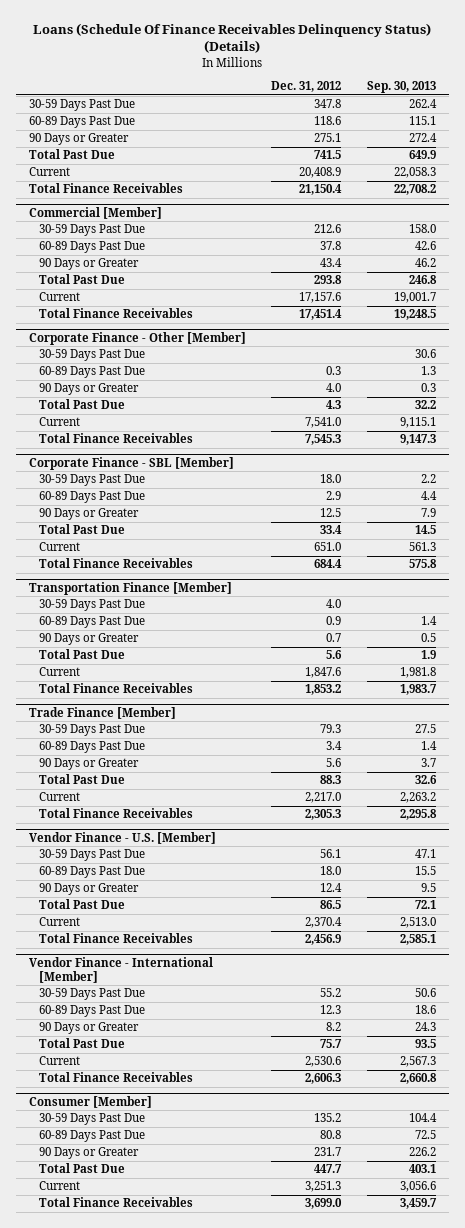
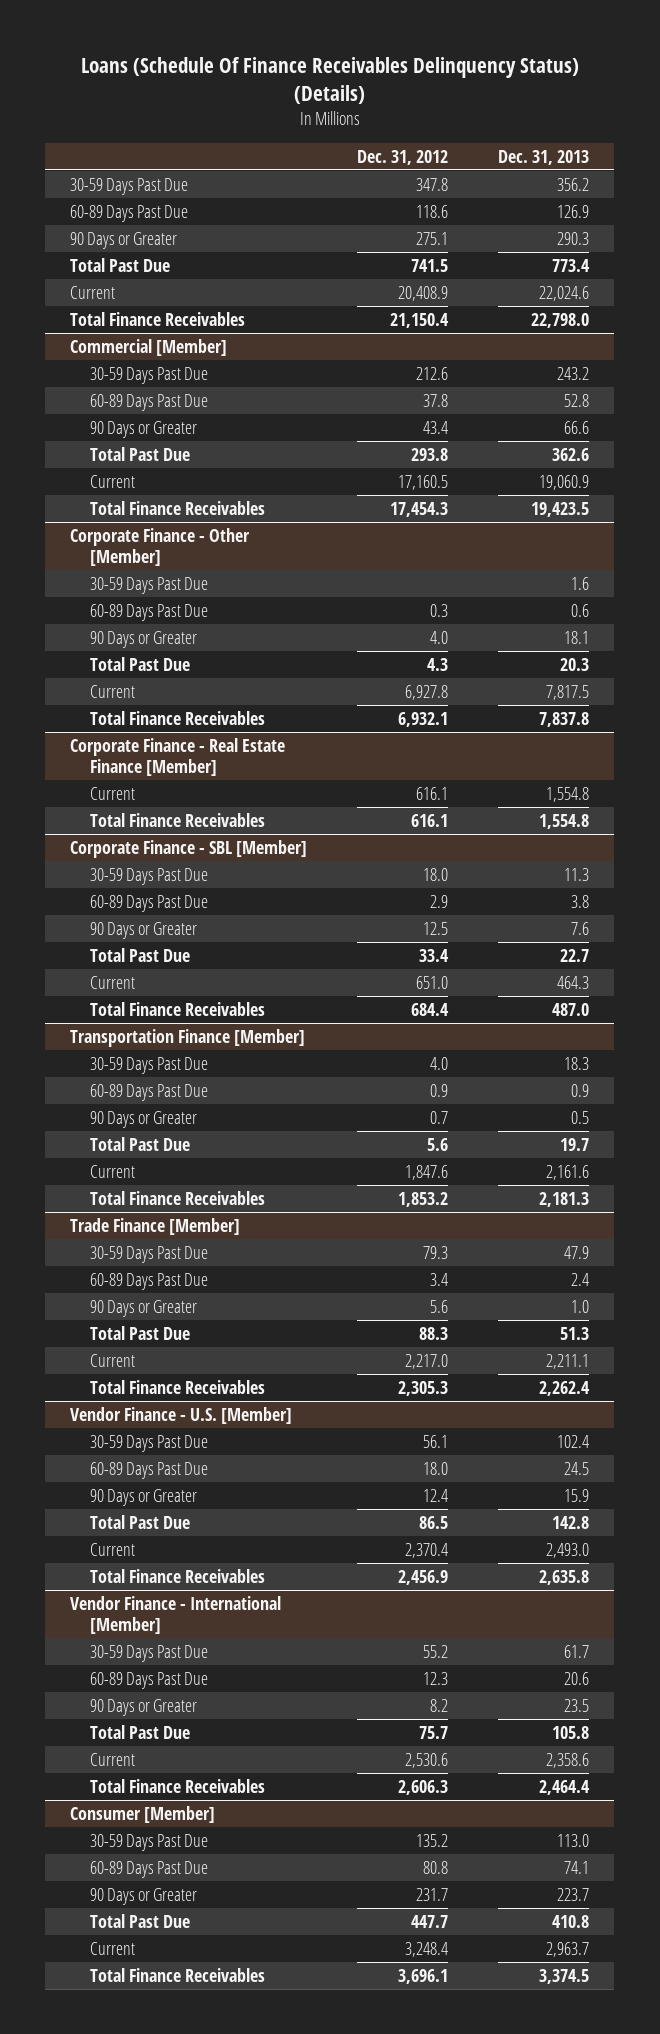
[366,81,436,94] Sep. 30, 2013 -> none
none -> [498,149,590,165] Dec. 31, 2013
[299,292,342,304] 17,157.6 -> [398,474,449,490] 17,160.5
[299,309,343,321] 17,451.4 -> [390,501,449,517] 17,454.3
[305,417,342,429] 7,541.0 -> [405,684,449,700] 6,927.8
[305,434,342,446] 7,545.3 -> [398,711,449,727] 6,932.1
none -> [70,737,286,776] Corporate Finance - Real Estate Finance [Member]
none -> [90,786,136,800] Current
none -> [90,812,266,827] Total Finance Receivables
[305,1181,342,1193] 3,251.3 -> [405,1941,449,1957] 3,248.4
[305,1198,343,1210] 3,699.0 -> [398,1968,449,1984] 3,696.1

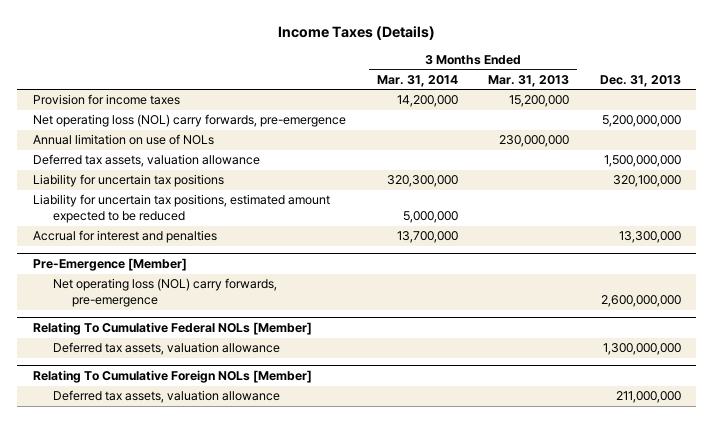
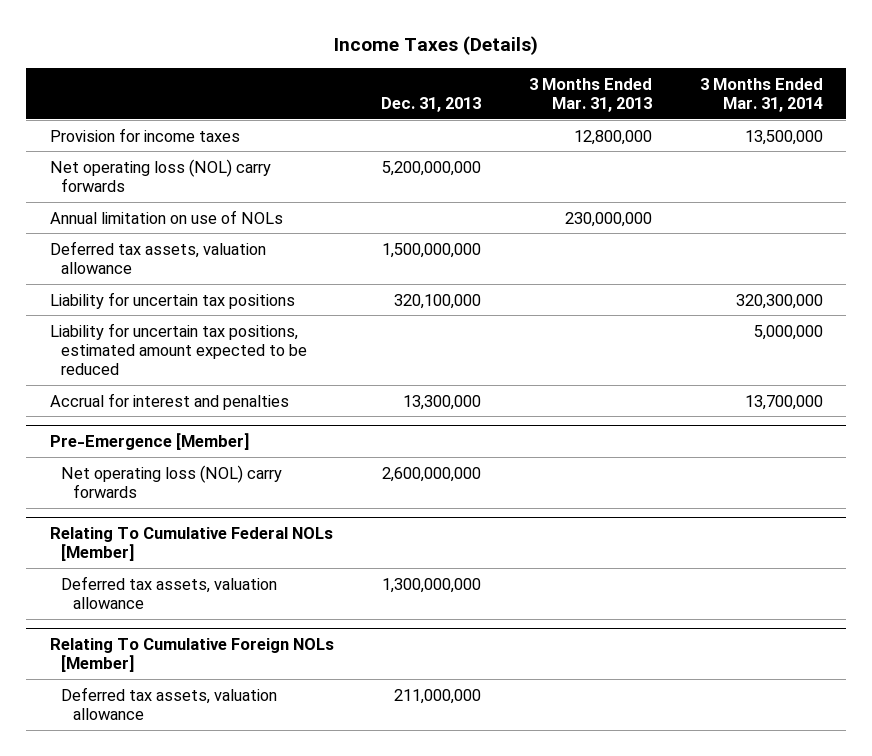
[396,95,458,108] 14,200,000 -> [744,129,823,145] 13,500,000
[509,95,570,108] 15,200,000 -> [573,129,652,145] 12,800,000
[32,114,346,128] Net operating loss (NOL) carry forwards, pre-emergence -> [49,158,271,192] Net operating loss (NOL) carry forwards
[52,278,277,308] Net operating loss (NOL) carry forwards, pre-emergence -> [61,464,283,498] Net operating loss (NOL) carry forwards

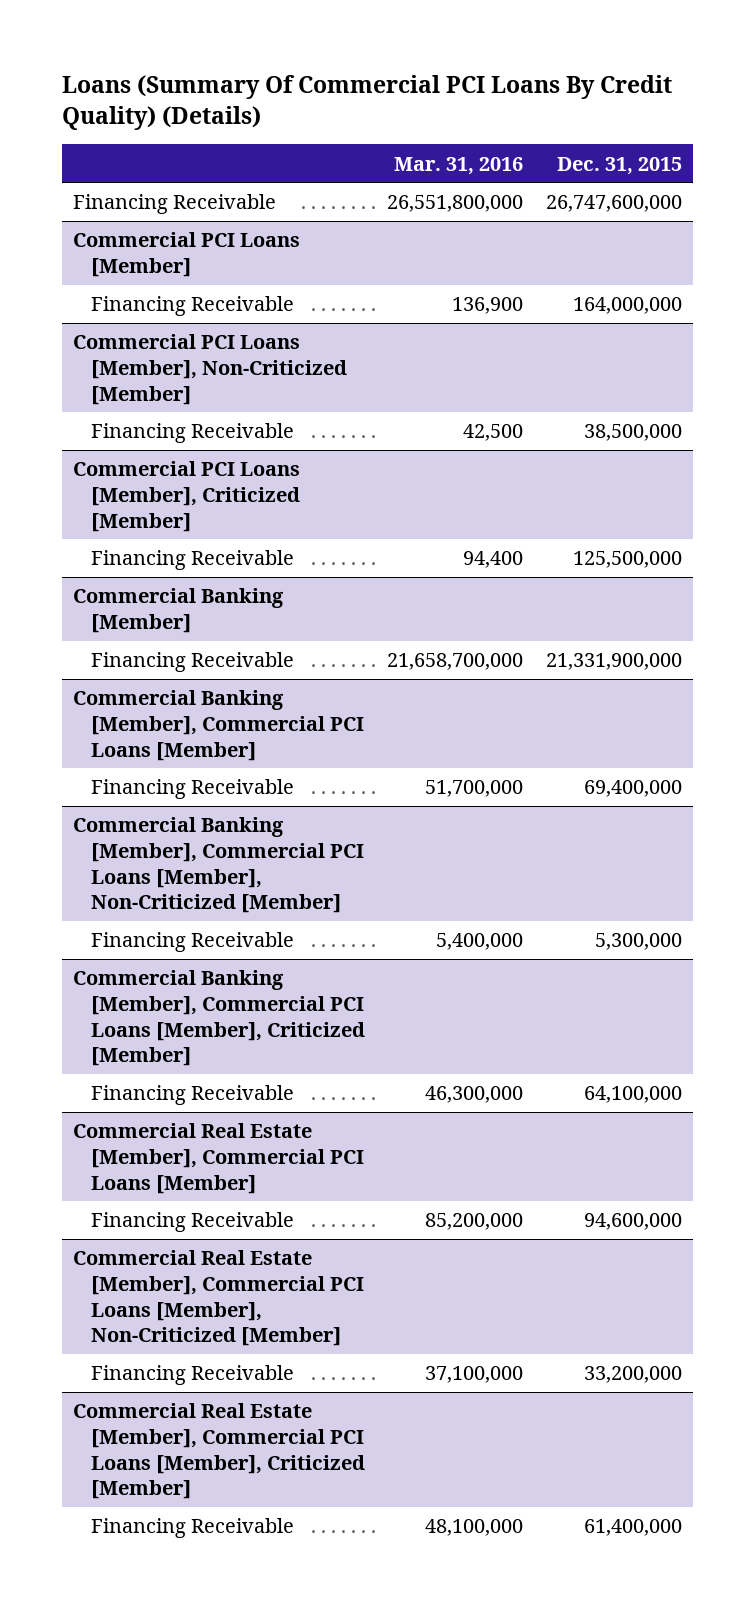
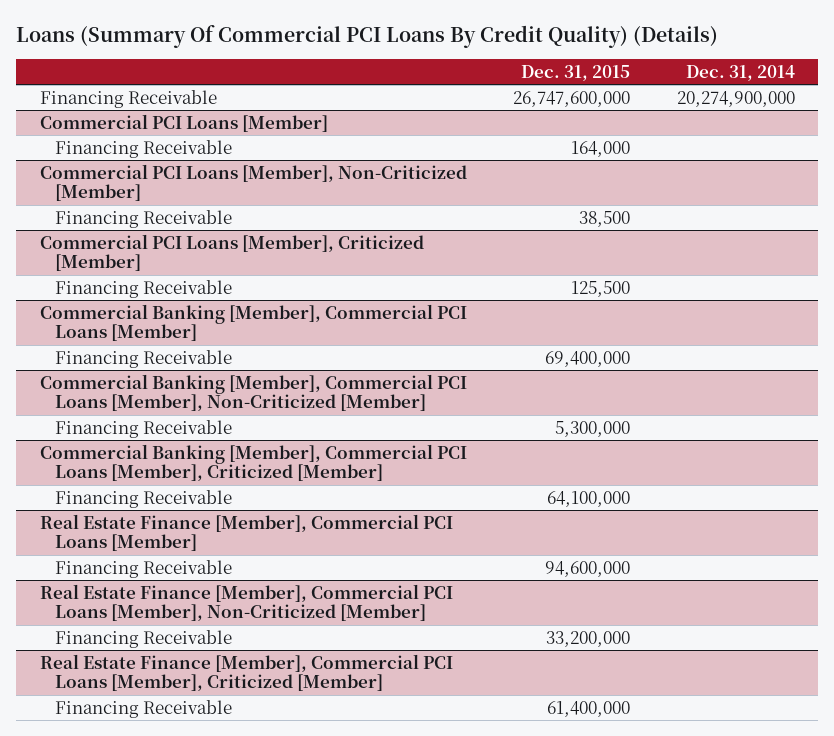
[394,156,524,175] Mar. 31, 2016 -> none
none -> [685,64,795,81] Dec. 31, 2014
[572,297,682,315] 164,000,000 -> [571,140,631,157] 164,000
[583,424,682,442] 38,500,000 -> [579,210,631,227] 38,500
[73,588,285,633] Commercial Banking [Member] -> none
[90,652,294,673] Financing Receivable -> none
[572,551,682,569] 125,500,000 -> [571,280,631,297] 125,500
[73,1123,364,1194] Commercial Real Estate [Member], Commercial PCI Loans [Member] -> [39,513,453,552] Real Estate Finance [Member], Commercial PCI Loans [Member]
[73,1250,364,1347] Commercial Real Estate [Member], Commercial PCI Loans [Member], Non-Criticized [Member] -> [39,583,453,622] Real Estate Finance [Member], Commercial PCI Loans [Member], Non-Criticized [Member]
[73,1403,365,1500] Commercial Real Estate [Member], Commercial PCI Loans [Member], Criticized [Member] -> [39,653,453,692] Real Estate Finance [Member], Commercial PCI Loans [Member], Criticized [Member]

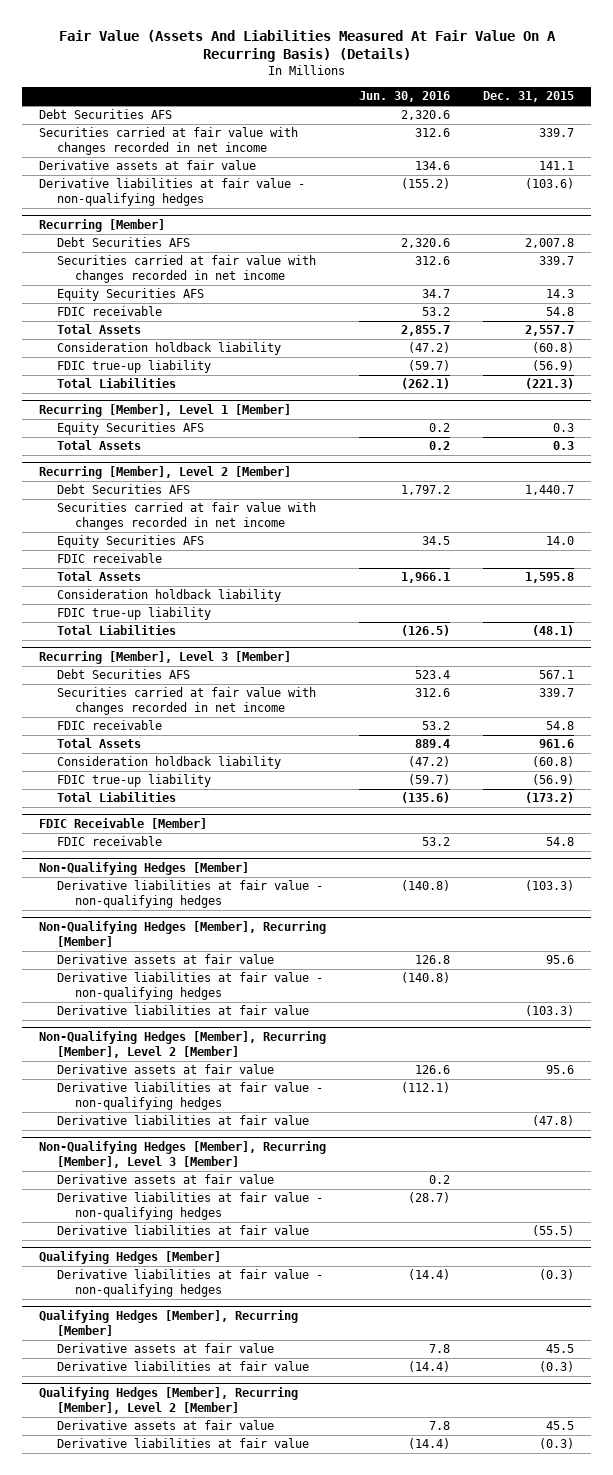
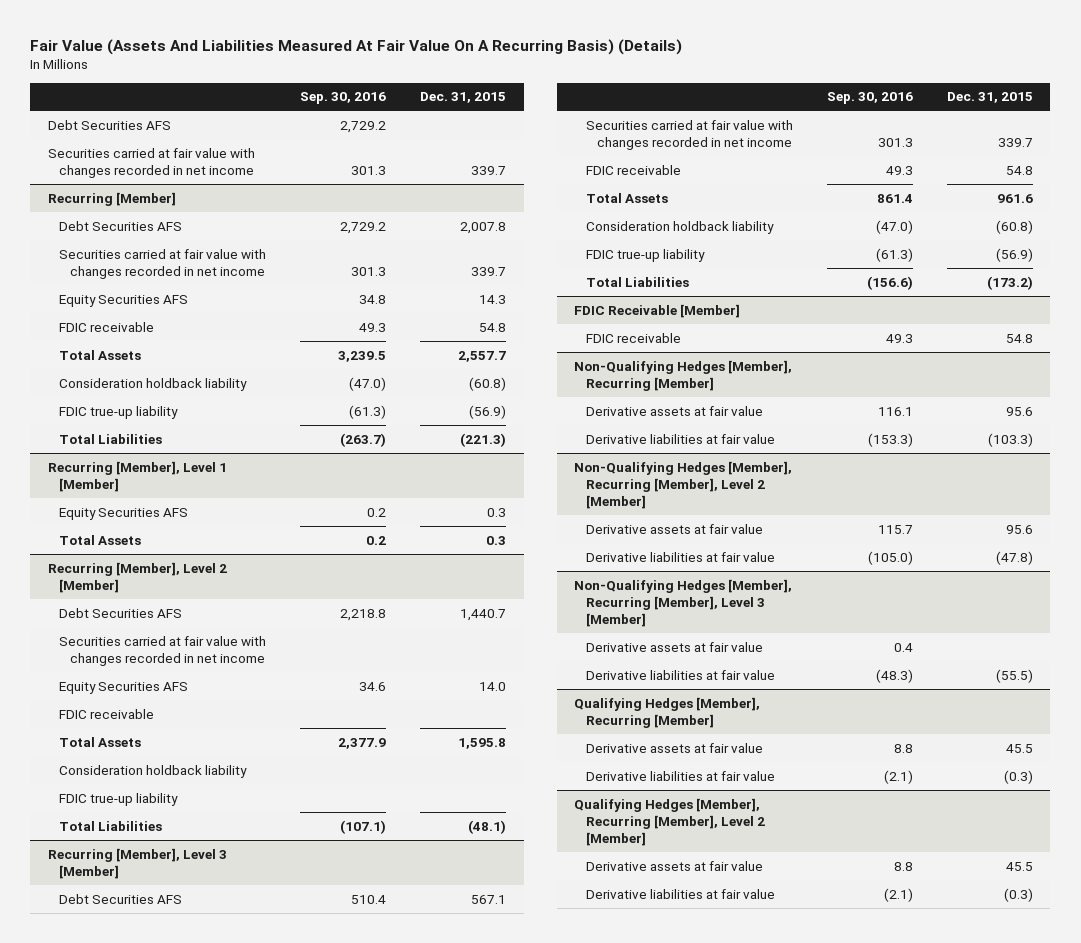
[359,91,451,103] Jun. 30, 2016 -> none
none -> [300,92,387,105] Sep. 30, 2016
[38,160,256,171] Derivative assets at fair value -> none
[38,178,305,207] Derivative liabilities at fair value - non-qualifying hedges -> none
[38,861,249,875] Non-Qualifying Hedges [Member] -> none
[57,880,324,909] Derivative liabilities at fair value - non-qualifying hedges -> none
[57,972,324,1001] Derivative liabilities at fair value - non-qualifying hedges -> none
[57,1082,324,1111] Derivative liabilities at fair value - non-qualifying hedges -> none
[57,1192,324,1221] Derivative liabilities at fair value - non-qualifying hedges -> none
[38,1250,221,1264] Qualifying Hedges [Member] -> none
[57,1269,324,1298] Derivative liabilities at fair value - non-qualifying hedges -> none

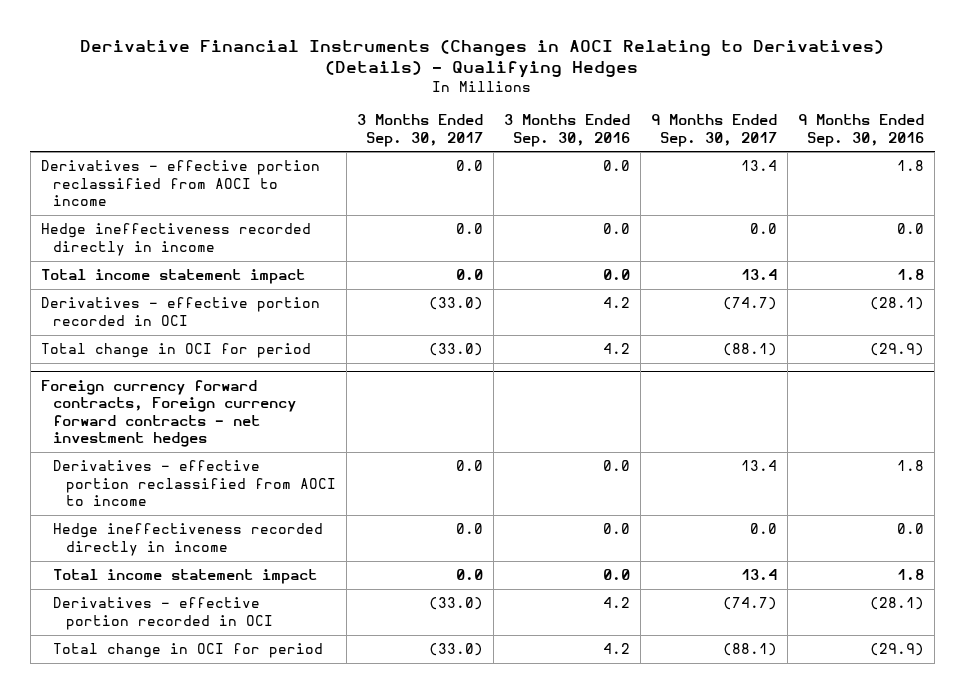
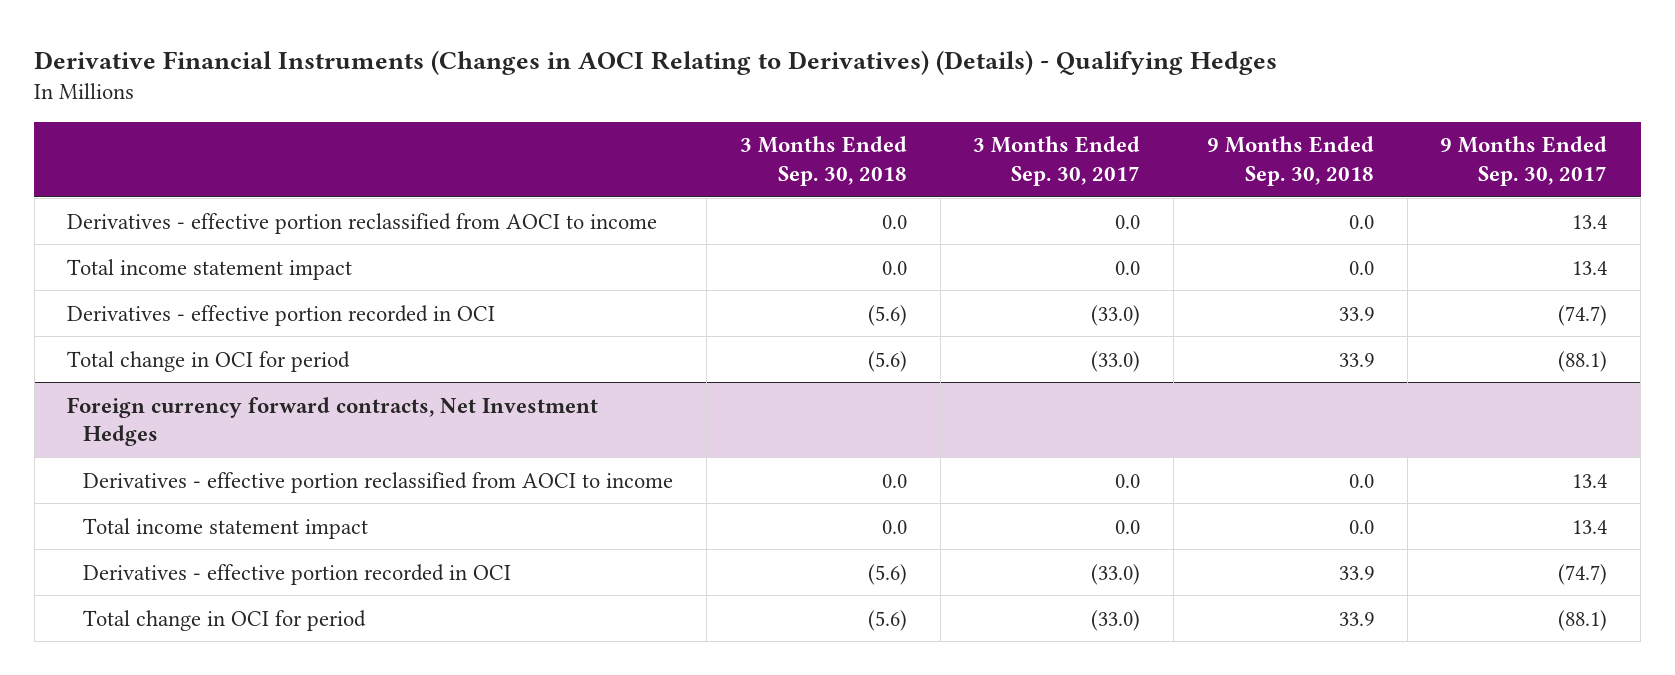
[504,114,631,147] 3 Months Ended Sep. 30, 2016 -> none
[798,114,925,147] 9 Months Ended Sep. 30, 2016 -> none
none -> [739,136,907,186] 3 Months Ended Sep. 30, 2018
none -> [1206,136,1374,186] 9 Months Ended Sep. 30, 2018
[40,223,311,256] Hedge ineffectiveness recorded directly in income -> none
[40,380,297,448] Foreign currency forward contracts, Foreign currency forward contracts - net investment hedges -> [67,396,599,446] Foreign currency forward contracts, Net Investment Hedges
[53,523,324,556] Hedge ineffectiveness recorded directly in income -> none

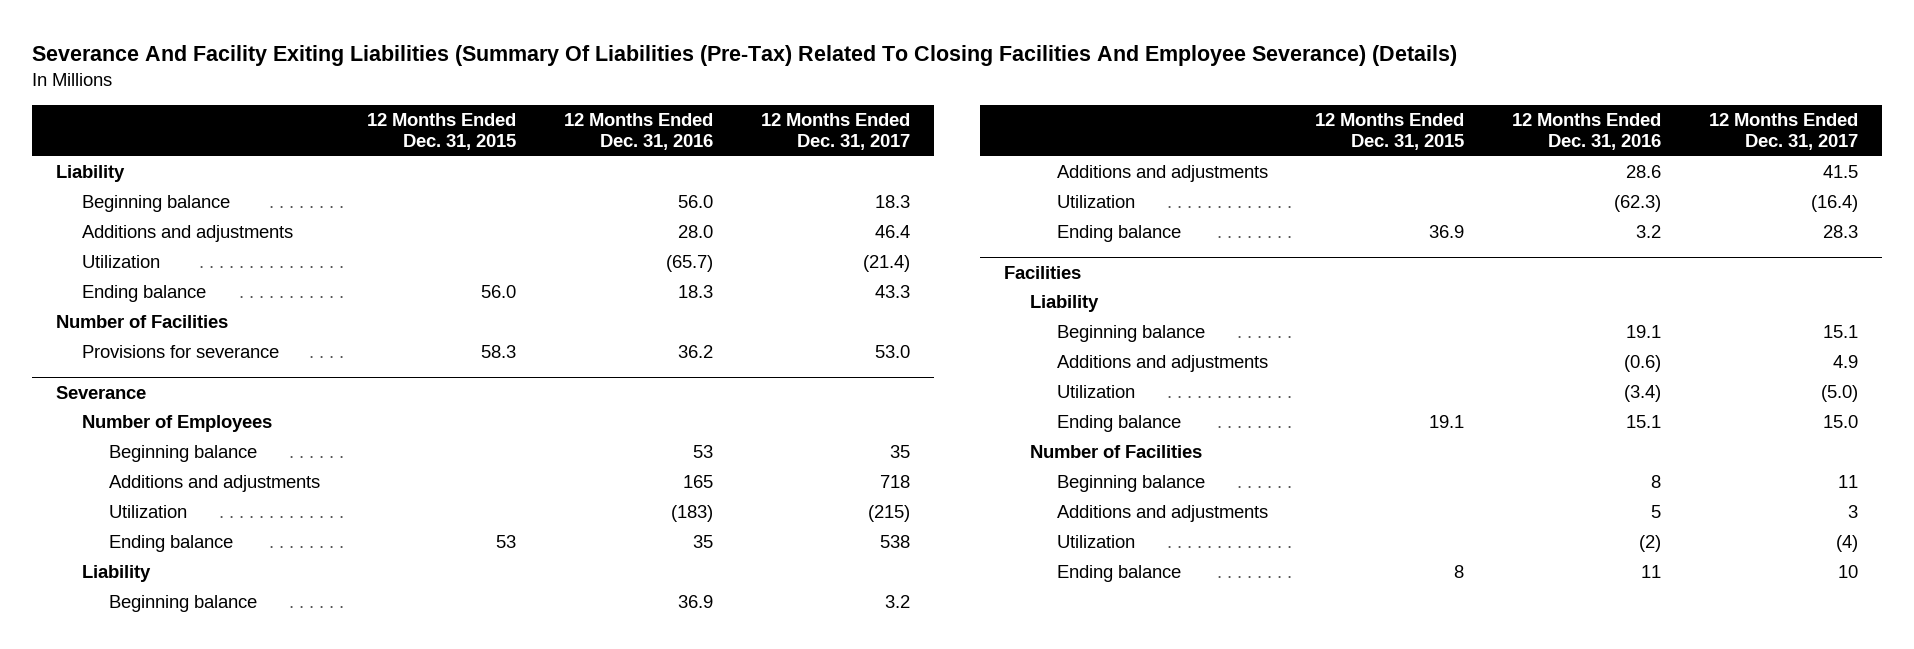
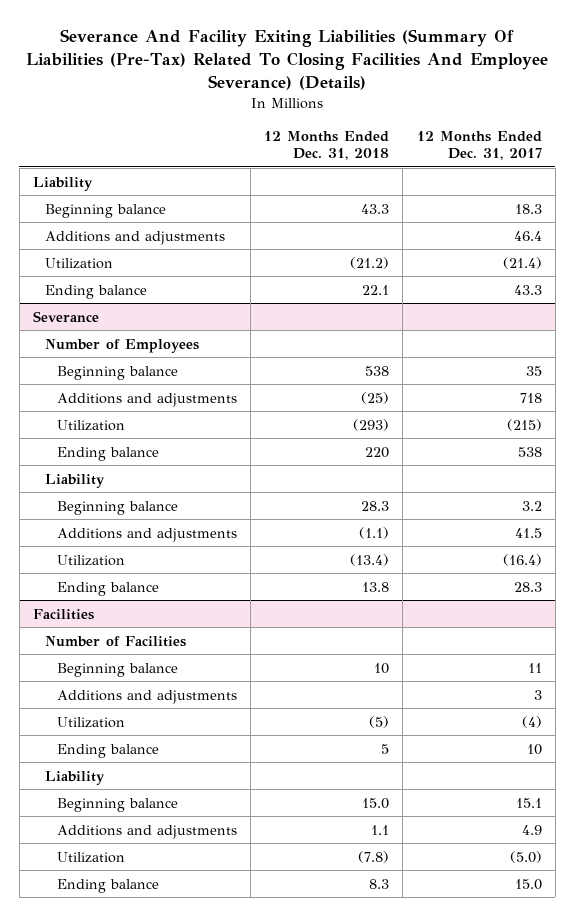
[367,112,517,151] 12 Months Ended Dec. 31, 2015 -> none
[564,112,714,151] 12 Months Ended Dec. 31, 2016 -> none
none -> [264,131,390,161] 12 Months Ended Dec. 31, 2018
[55,315,228,329] Number of Facilities -> none
[82,345,280,359] Provisions for severance -> none
[1030,295,1100,313] Liability -> [45,770,106,785] Liability
[1056,325,1205,343] Beginning balance -> [57,797,179,812] Beginning balance
[1056,355,1268,373] Additions and adjustments -> [57,824,238,839] Additions and adjustments
[1056,385,1135,399] Utilization -> [57,851,126,863] Utilization
[1056,415,1181,433] Ending balance -> [57,878,160,893] Ending balance

